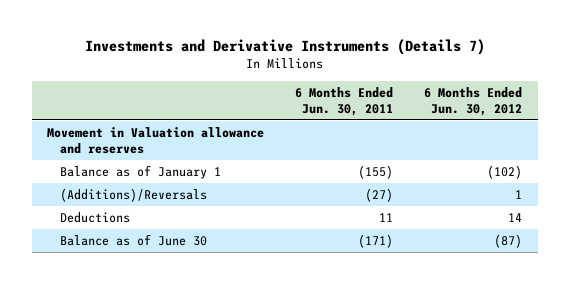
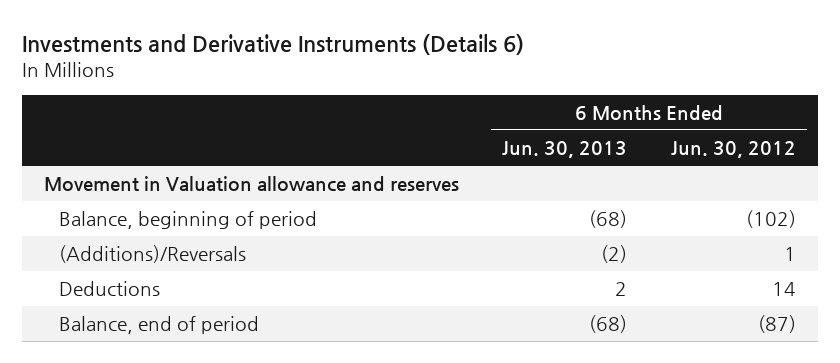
[84,39,485,56] Investments and Derivative Instruments (Details 7) -> [21,33,524,55] Investments and Derivative Instruments (Details 6)
[295,86,394,116] 6 Months Ended Jun. 30, 2011 -> none
none -> [502,141,628,159] Jun. 30, 2013
[60,165,222,180] Balance as of January 1 -> [59,211,318,230] Balance, beginning of period
[60,234,208,247] Balance as of June 30 -> [59,316,260,335] Balance, end of period

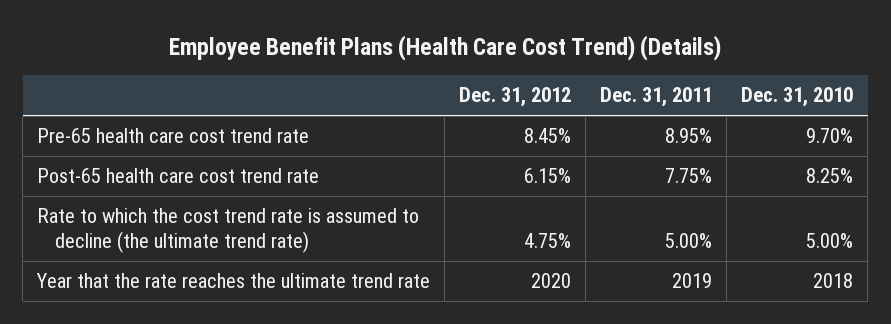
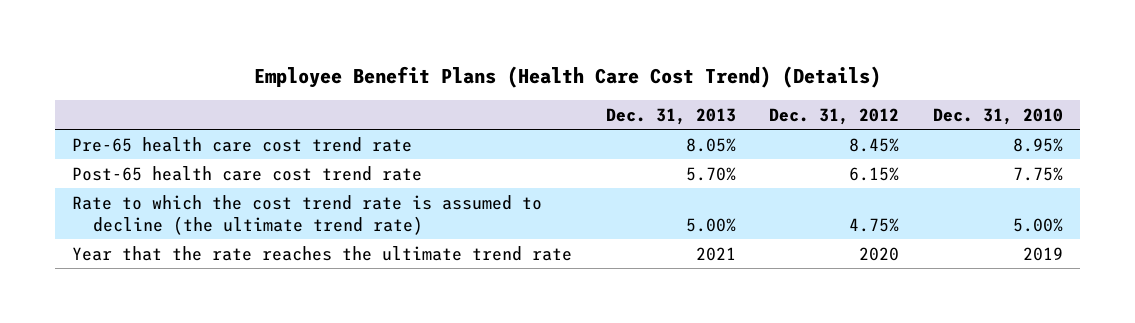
[600,87,713,108] Dec. 31, 2011 -> none
none -> [605,107,736,125] Dec. 31, 2013
[806,128,854,144] 9.70% -> [1012,137,1063,152] 8.95%
[806,168,854,184] 8.25% -> [1012,166,1063,181] 7.75%
[813,273,854,289] 2018 -> [1022,246,1063,261] 2019

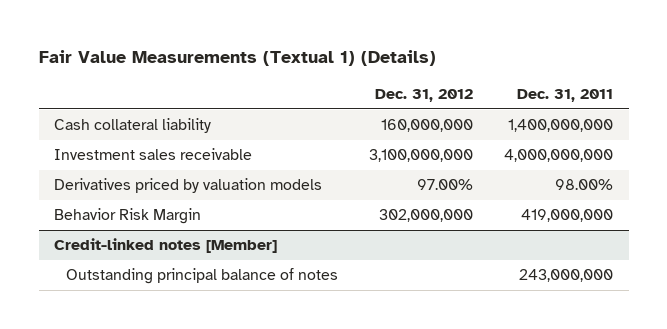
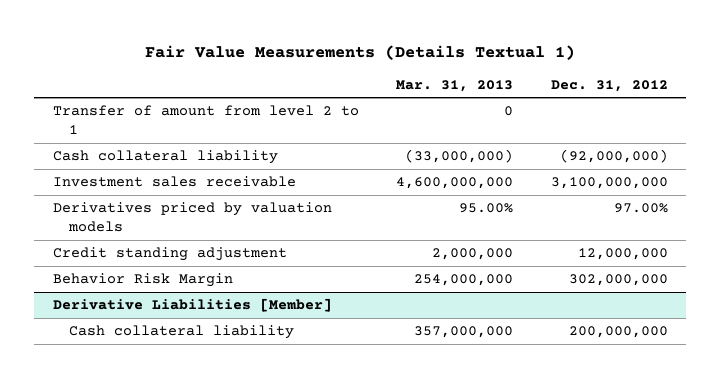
[38,50,436,67] Fair Value Measurements (Textual 1) (Details) -> [145,44,576,60] Fair Value Measurements (Details Textual 1)
[517,89,614,103] Dec. 31, 2011 -> none
none -> [396,79,514,92] Mar. 31, 2013
none -> [52,105,359,134] Transfer of amount from level 2 to 1
[380,119,473,133] 160,000,000 -> [559,149,668,164] (92,000,000)
none -> [52,247,287,262] Credit standing adjustment
[54,238,278,254] Credit-linked notes [Member] -> none
[65,268,338,285] Outstanding principal balance of notes -> none
none -> [52,298,332,313] Derivative Liabilities [Member]
none -> [68,325,294,340] Cash collateral liability

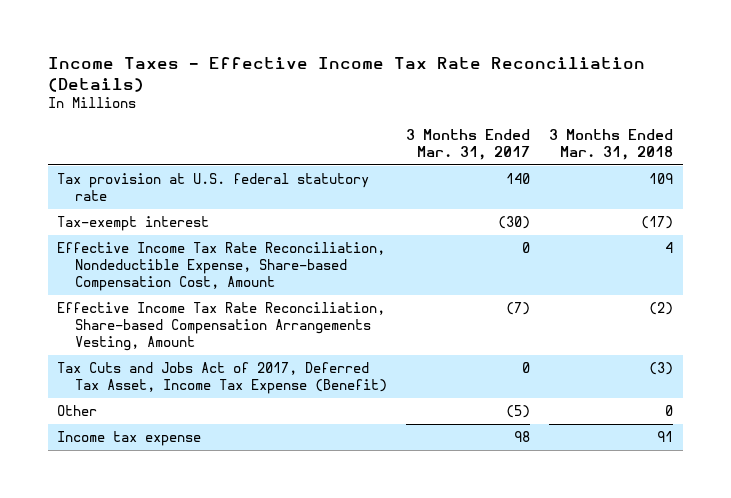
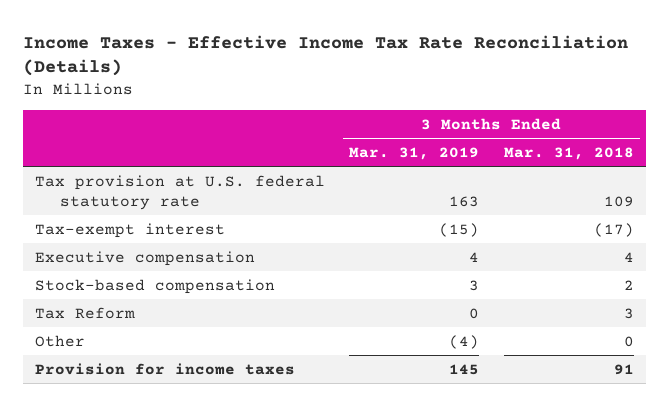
[406,129,531,160] 3 Months Ended Mar. 31, 2017 -> none
none -> [349,146,480,160] Mar. 31, 2019
[57,242,386,291] Effective Income Tax Rate Reconciliation, Nondeductible Expense, Share-based Compensation Cost, Amount -> none
[57,302,386,351] Effective Income Tax Rate Reconciliation, Share-based Compensation Arrangements Vesting, Amount -> none
[57,362,387,395] Tax Cuts and Jobs Act of 2017, Deferred Tax Asset, Income Tax Expense (Benefit) -> none
none -> [34,250,255,266] Executive compensation
none -> [34,278,275,294] Stock-based compensation
none -> [34,306,135,319] Tax Reform
[57,431,202,447] Income tax expense -> [34,362,295,375] Provision for income taxes

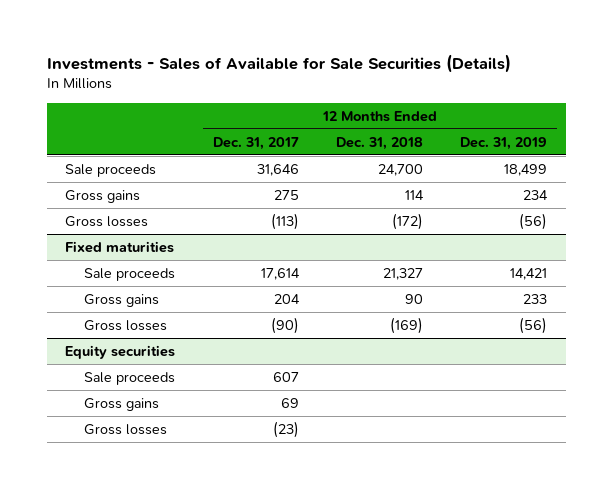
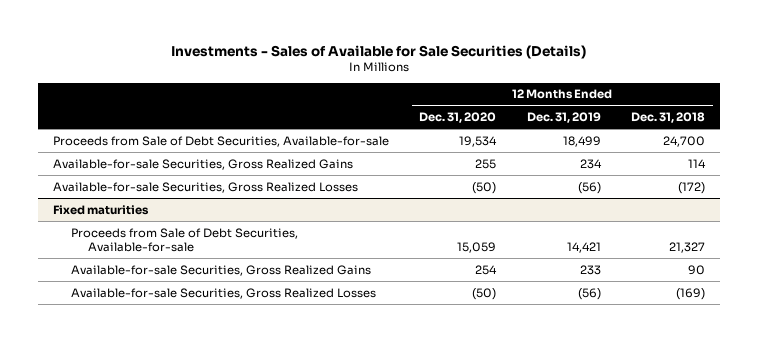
[212,136,299,150] Dec. 31, 2017 -> none
none -> [419,112,497,124] Dec. 31, 2020
[65,163,157,177] Sale proceeds -> [52,135,389,147] Proceeds from Sale of Debt Securities, Available-for-sale
[65,189,141,203] Gross gains -> [52,158,353,170] Available-for-sale Securities, Gross Realized Gains
[65,215,149,227] Gross losses -> [52,181,358,193] Available-for-sale Securities, Gross Realized Losses
[65,344,176,359] Equity securities -> none
[83,371,175,385] Sale proceeds -> none
[83,397,159,411] Gross gains -> none
[83,423,167,435] Gross losses -> none
[83,267,175,281] Sale proceeds -> [70,227,298,252] Proceeds from Sale of Debt Securities, Available-for-sale
[83,293,159,307] Gross gains -> [70,264,371,276] Available-for-sale Securities, Gross Realized Gains
[83,319,167,331] Gross losses -> [70,287,376,299] Available-for-sale Securities, Gross Realized Losses

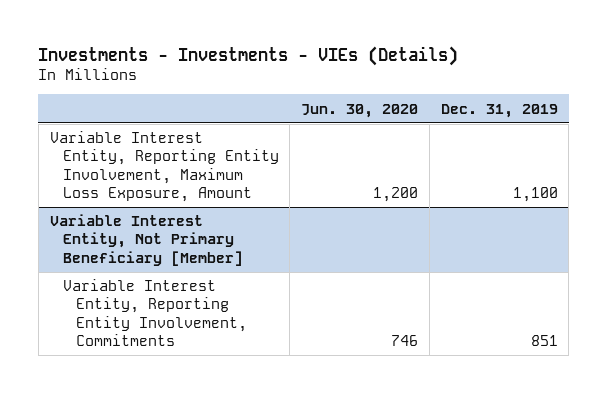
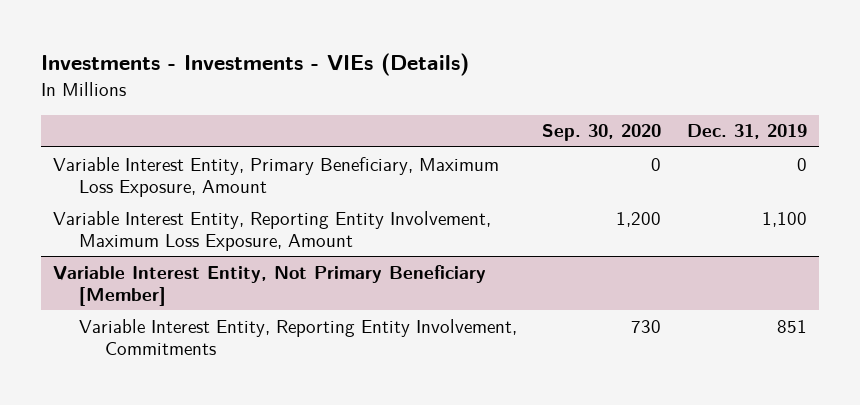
[301,103,419,118] Jun. 30, 2020 -> none
none -> [542,124,662,142] Sep. 30, 2020
none -> [53,156,500,197] Variable Interest Entity, Primary Beneficiary, Maximum Loss Exposure, Amount

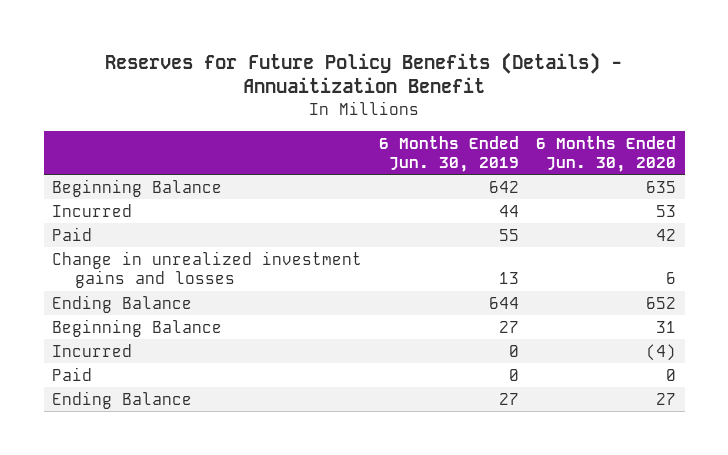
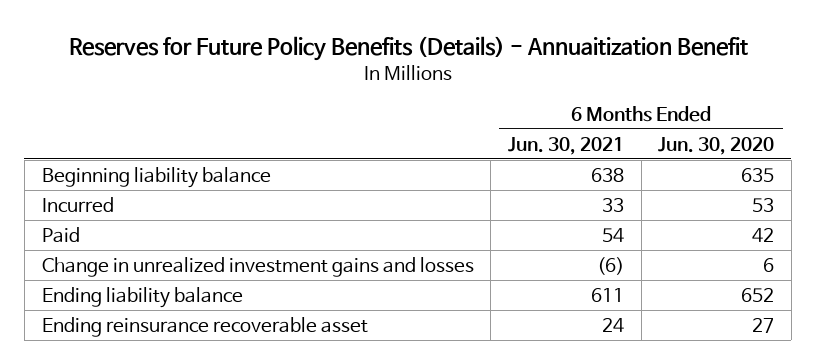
[379,135,520,172] 6 Months Ended Jun. 30, 2019 -> none
none -> [507,136,624,155] Jun. 30, 2021
[52,178,223,197] Beginning Balance -> [41,166,271,188] Beginning liability balance
[52,318,223,337] Beginning Balance -> none
[52,343,133,357] Incurred -> none
[52,366,93,381] Paid -> none
[52,390,193,409] Ending Balance -> none
[52,294,193,313] Ending Balance -> [41,286,243,308] Ending liability balance
none -> [41,316,368,337] Ending reinsurance recoverable asset

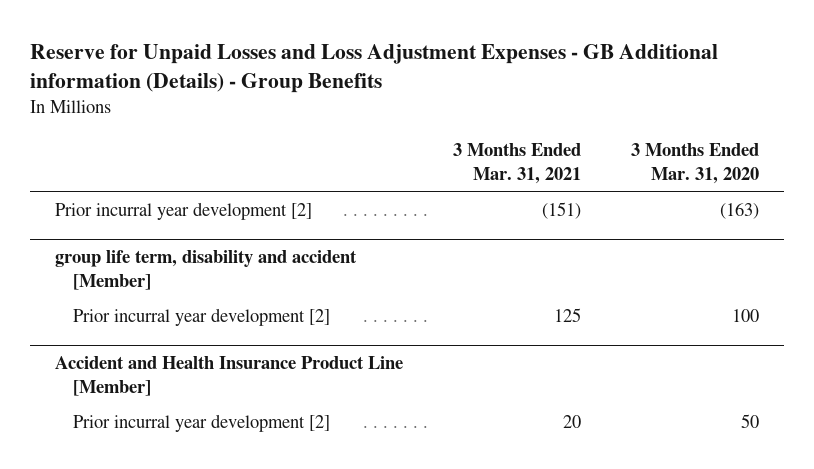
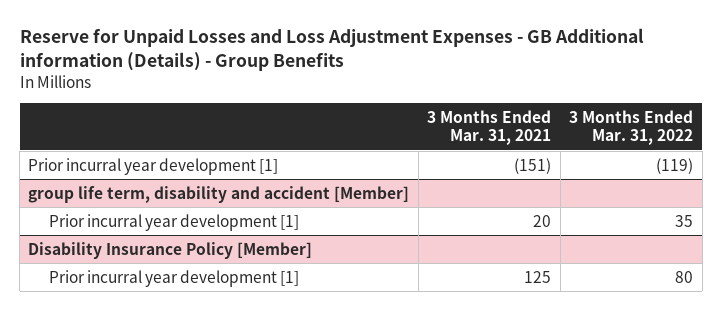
[631,142,760,184] 3 Months Ended Mar. 31, 2020 -> none
none -> [569,109,694,145] 3 Months Ended Mar. 31, 2022
[54,201,312,220] Prior incurral year development [2] -> [28,157,279,175] Prior incurral year development [1]
[73,307,331,326] Prior incurral year development [2] -> [49,213,300,231] Prior incurral year development [1]
[553,307,581,322] 125 -> [533,214,552,227] 20
[54,355,403,396] Accident and Health Insurance Product Line [Member] -> [28,241,313,259] Disability Insurance Policy [Member]
[73,413,331,432] Prior incurral year development [2] -> [49,269,300,287] Prior incurral year development [1]
[562,414,581,428] 20 -> [524,270,552,283] 125

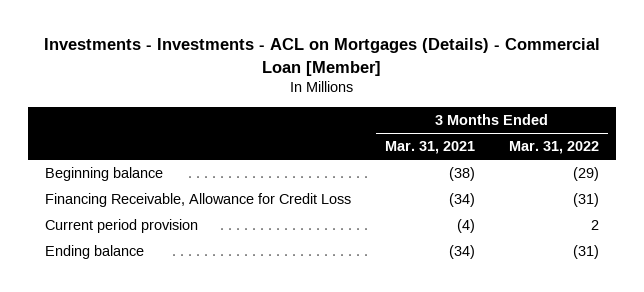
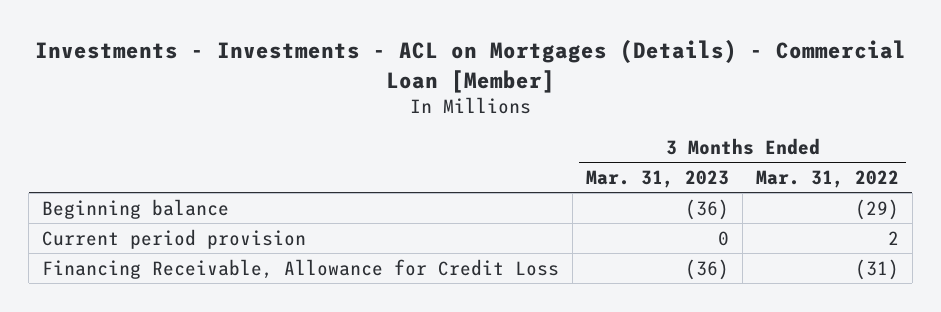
[384,141,475,155] Mar. 31, 2021 -> none
none -> [586,169,730,188] Mar. 31, 2023
[44,245,144,260] Ending balance -> none
[44,193,351,208] Financing Receivable, Allowance for Credit Loss -> [42,258,560,279] Financing Receivable, Allowance for Credit Loss

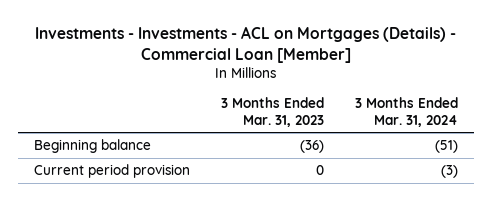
[755,169,899,188] Mar. 31, 2022 -> none
none -> [355,97,459,127] 3 Months Ended Mar. 31, 2024
[42,258,560,279] Financing Receivable, Allowance for Credit Loss -> none

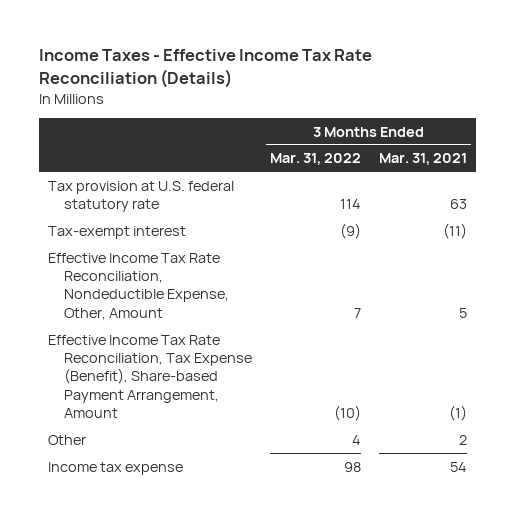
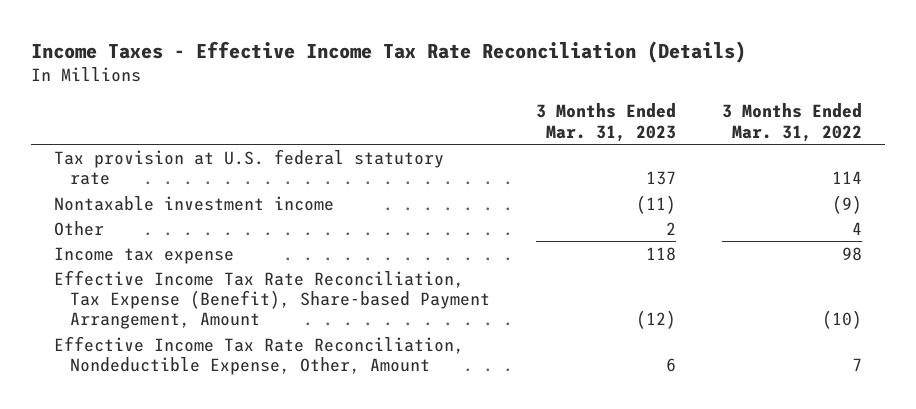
[379,153,468,166] Mar. 31, 2021 -> none
none -> [535,103,676,142] 3 Months Ended Mar. 31, 2023
[47,225,186,239] Tax-exempt interest -> [53,195,334,211] Nontaxable investment income
[47,334,253,418] Effective Income Tax Rate Reconciliation, Tax Expense (Benefit), Share-based Payment Arrangement, Amount -> [53,269,490,330] Effective Income Tax Rate Reconciliation, Tax Expense (Benefit), Share-based Payment Arrangement, Amount
[47,252,230,320] Effective Income Tax Rate Reconciliation, Nondeductible Expense, Other, Amount -> [53,335,464,375] Effective Income Tax Rate Reconciliation, Nondeductible Expense, Other, Amount

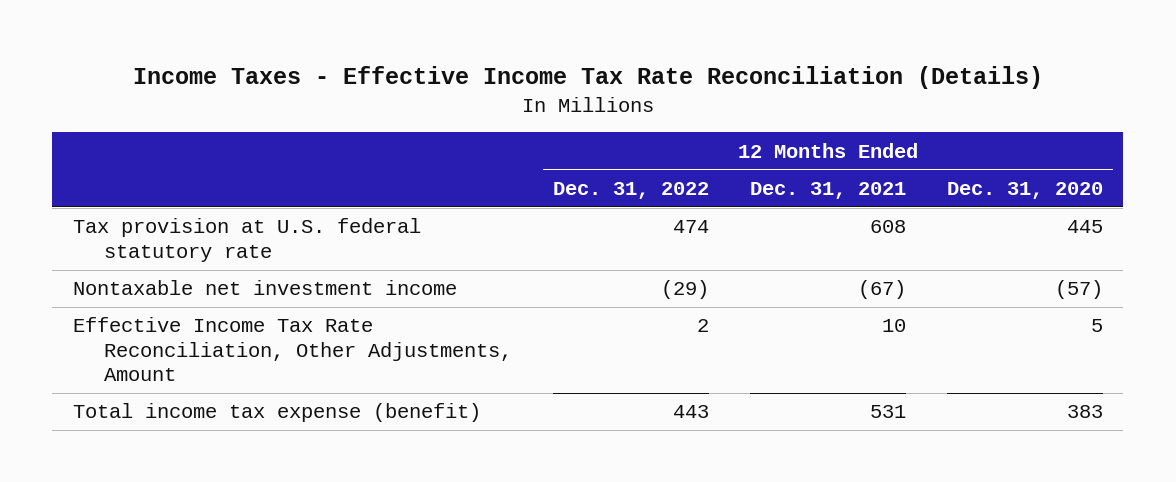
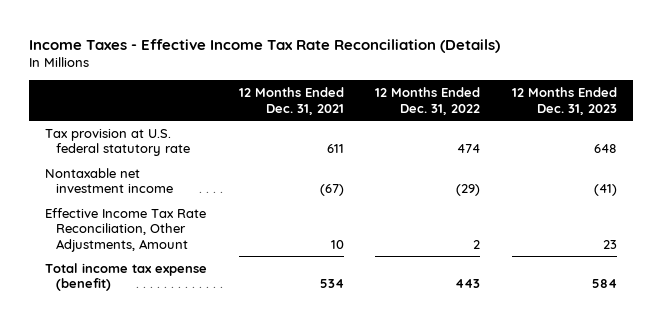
[946,181,1103,199] Dec. 31, 2020 -> none
none -> [511,87,617,115] 12 Months Ended Dec. 31, 2023
[869,220,906,234] 608 -> [326,144,344,154] 611
[869,405,906,419] 531 -> [319,279,344,289] 534

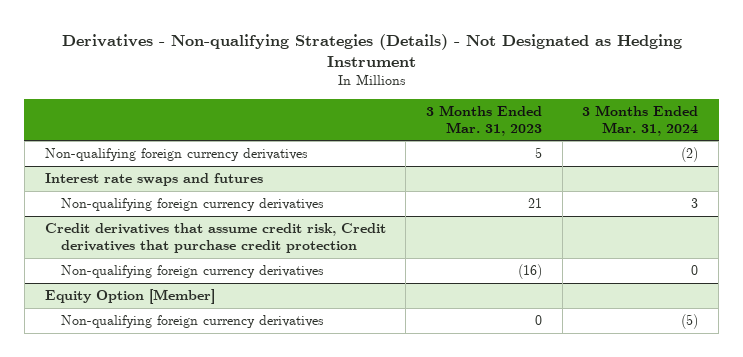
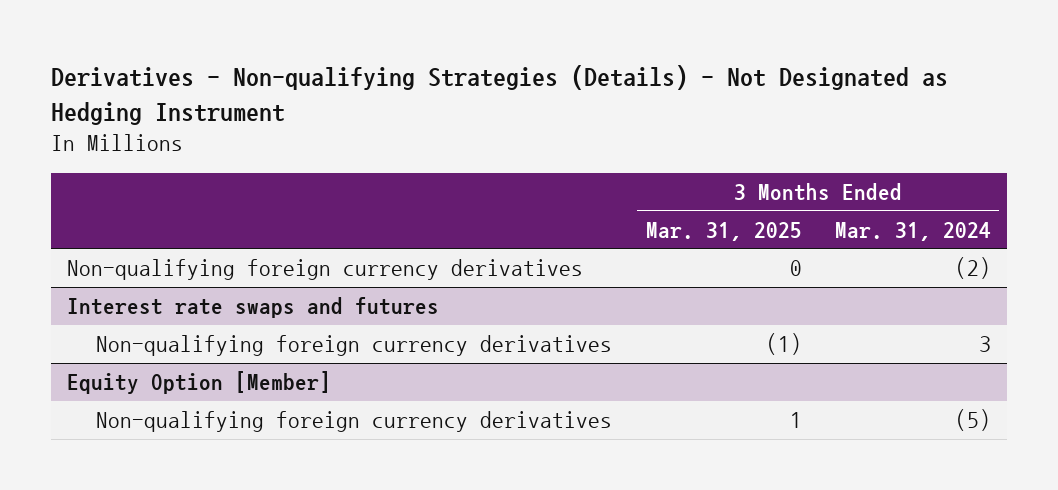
[426,104,543,136] 3 Months Ended Mar. 31, 2023 -> none
none -> [645,221,802,241] Mar. 31, 2025
[44,223,386,254] Credit derivatives that assume credit risk, Credit derivatives that purchase credit protection -> none
[61,265,325,279] Non-qualifying foreign currency derivatives -> none

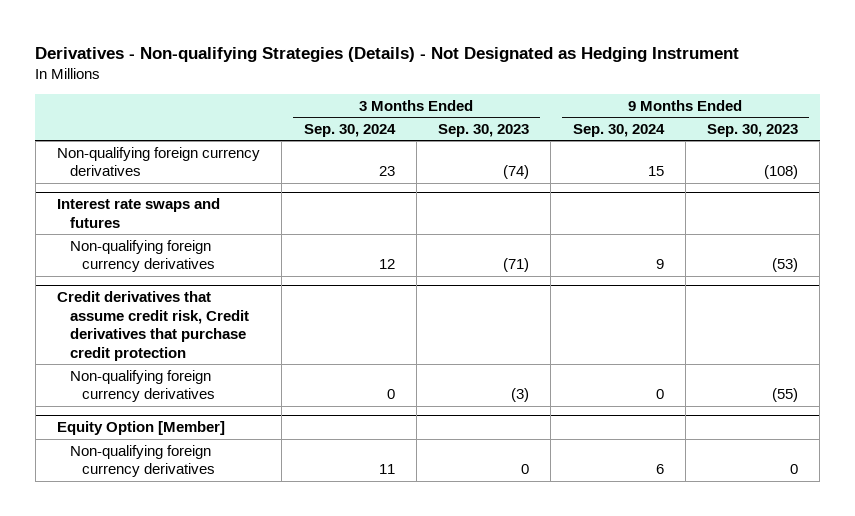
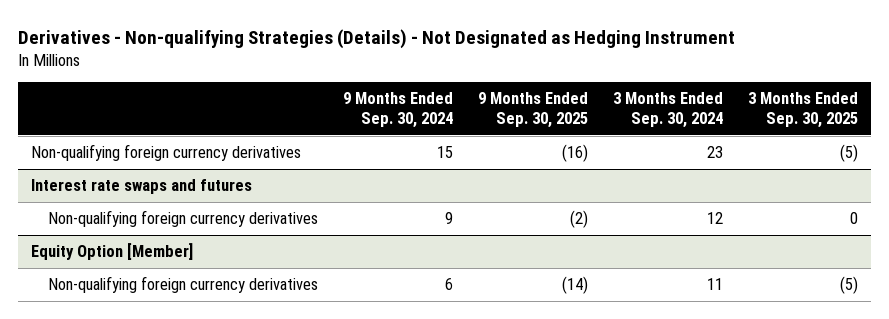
[438,123,530,137] Sep. 30, 2023 -> none
[707,123,799,137] Sep. 30, 2023 -> none
none -> [477,92,588,129] 9 Months Ended Sep. 30, 2025
none -> [748,92,859,129] 3 Months Ended Sep. 30, 2025
[57,291,249,361] Credit derivatives that assume credit risk, Credit derivatives that purchase credit protection -> none
[69,369,216,403] Non-qualifying foreign currency derivatives -> none

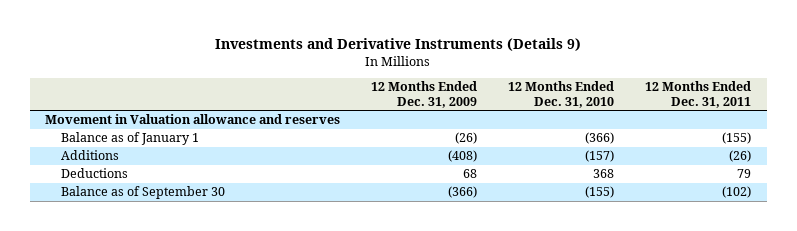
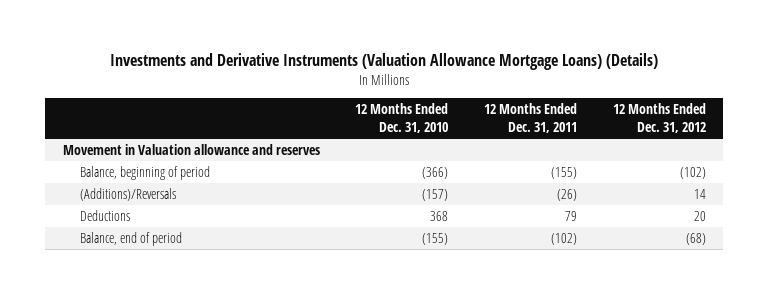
[215,37,582,51] Investments and Derivative Instruments (Details 9) -> [110,53,659,71] Investments and Derivative Instruments (Valuation Allowance Mortgage Loans) (Details)
[371,81,478,108] 12 Months Ended Dec. 31, 2009 -> none
none -> [612,103,706,133] 12 Months Ended Dec. 31, 2012
[60,132,199,146] Balance as of January 1 -> [80,166,211,181] Balance, beginning of period
[60,150,119,161] Additions -> [80,188,177,202] (Additions)/Reversals
[60,186,225,200] Balance as of September 30 -> [80,232,183,247] Balance, end of period

